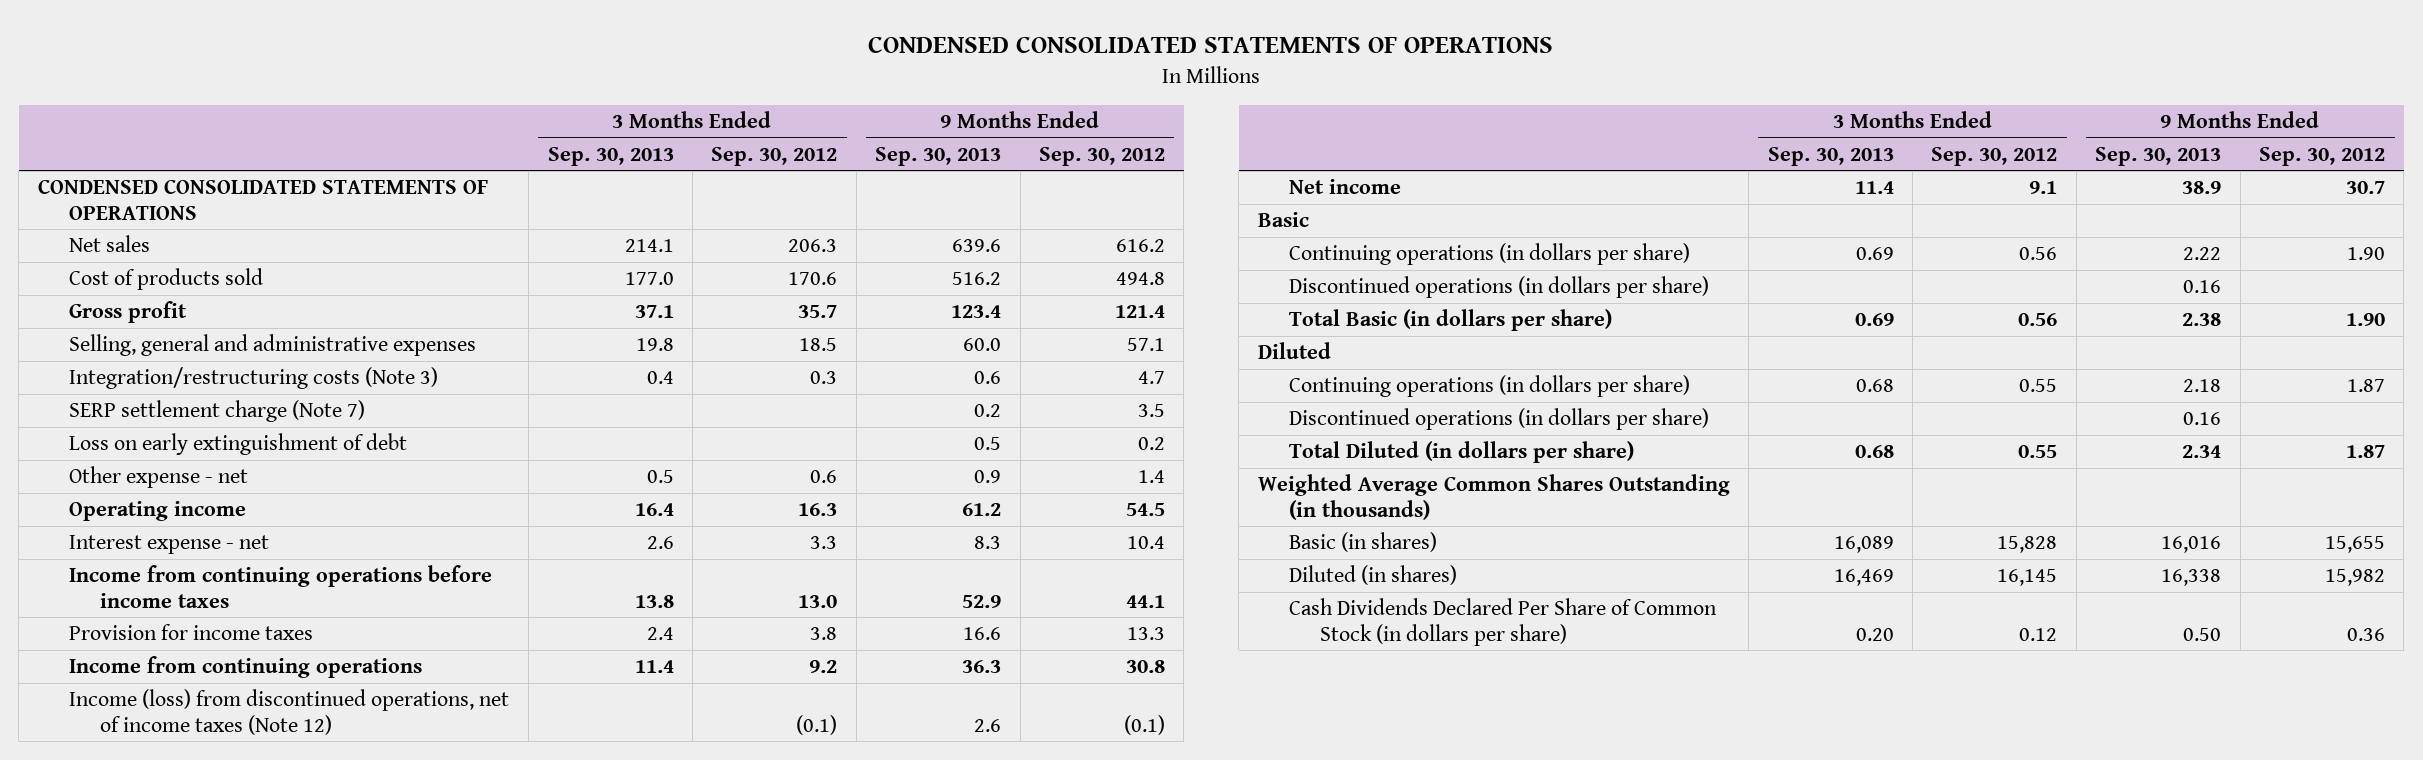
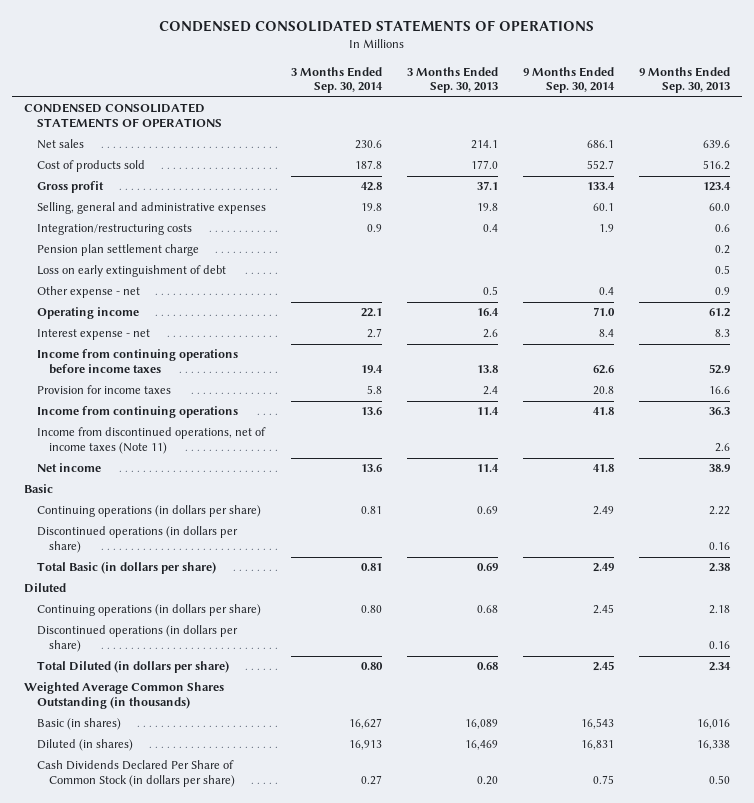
[711,146,838,166] Sep. 30, 2012 -> none
[1039,146,1166,166] Sep. 30, 2012 -> none
none -> [290,66,383,94] 3 Months Ended Sep. 30, 2014
none -> [522,66,615,94] 9 Months Ended Sep. 30, 2014
[68,367,438,390] Integration/restructuring costs (Note 3) -> [36,224,192,236] Integration/restructuring costs
[68,400,365,423] SERP settlement charge (Note 7) -> [36,244,199,257] Pension plan settlement charge
[68,689,509,735] Income (loss) from discontinued operations, net of income taxes (Note 12) -> [36,427,266,455] Income from discontinued operations, net of income taxes (Note 11)

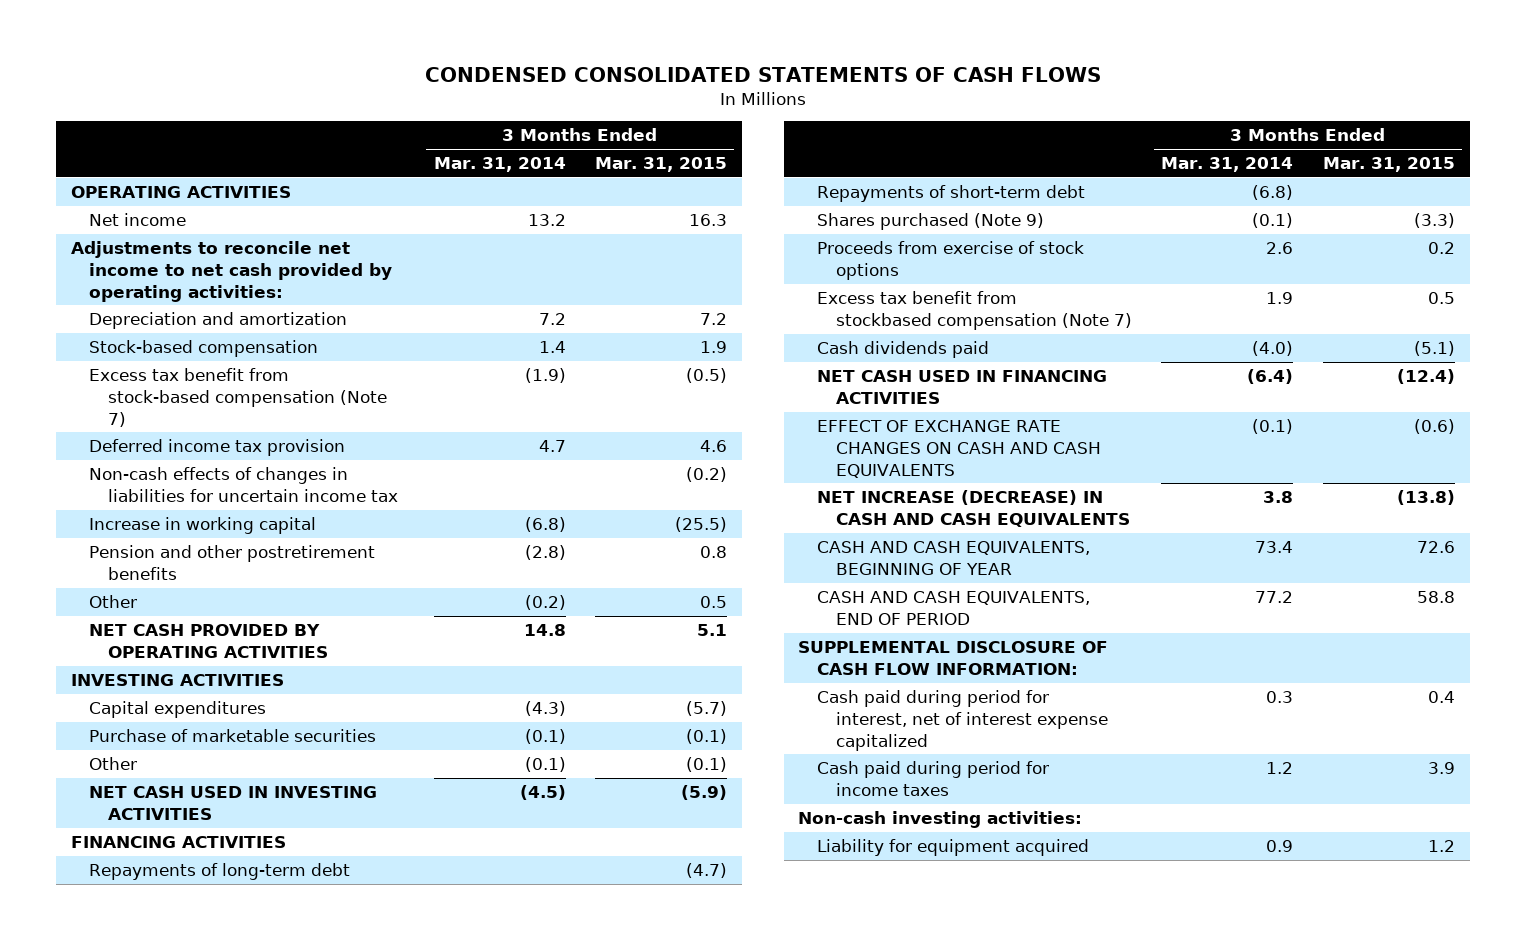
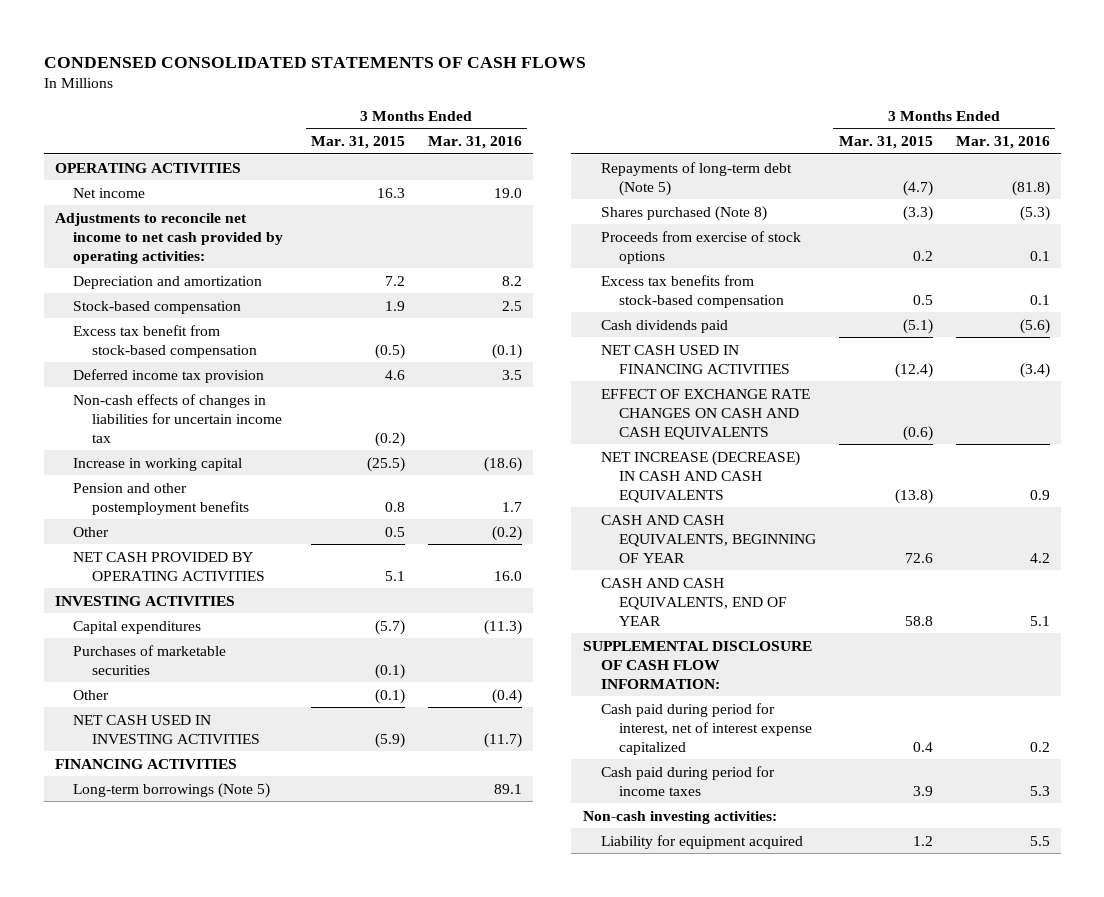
[433,157,566,173] Mar. 31, 2014 -> none
none -> [427,136,522,150] Mar. 31, 2016
[89,367,388,427] Excess tax benefit from stock-based compensation (Note 7) -> [73,324,257,358] Excess tax benefit from stock-based compensation
[89,544,376,580] Pension and other postretirement benefits -> [73,482,249,515] Pension and other postemployment benefits
[89,728,377,742] Purchase of marketable securities -> [73,644,227,675] Purchases of marketable securities
[817,184,1086,202] Repayments of short-term debt -> none
none -> [73,782,271,798] Long-term borrowings (Note 5)
[89,862,351,880] Repayments of long-term debt -> [601,161,793,196] Repayments of long-term debt (Note 5)
[817,212,1045,230] Shares purchased (Note 9) -> [601,205,768,221] Shares purchased (Note 8)
[817,290,1132,330] Excess tax benefit from stockbased compensation (Note 7) -> [601,274,785,308] Excess tax benefits from stock-based compensation
[817,590,1091,625] CASH AND CASH EQUIVALENTS, END OF PERIOD -> [601,577,788,626] CASH AND CASH EQUIVALENTS, END OF YEAR

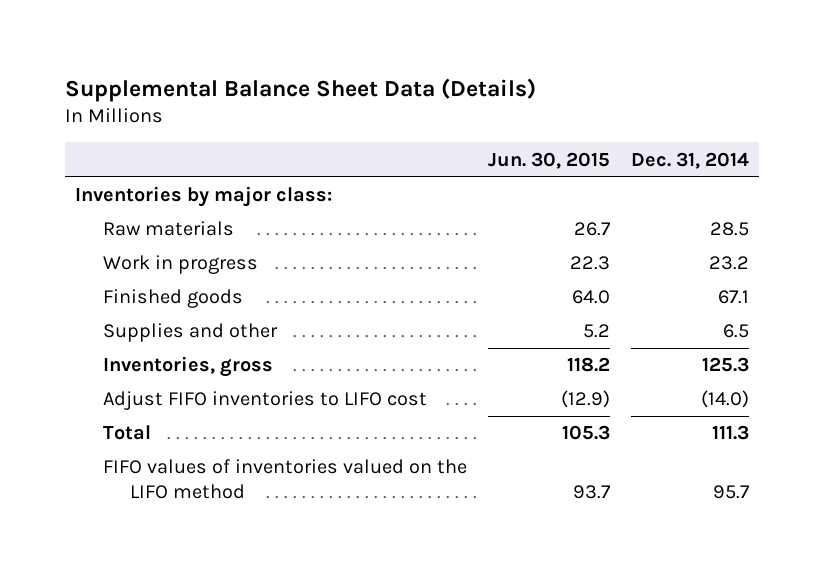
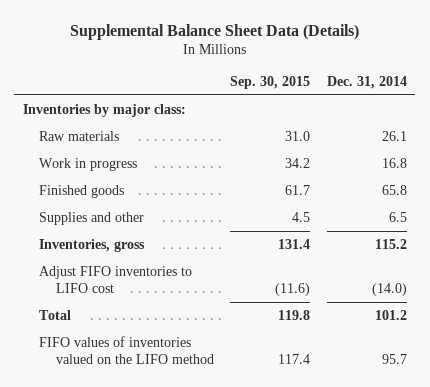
[487,151,610,169] Jun. 30, 2015 -> none
none -> [230,75,311,89] Sep. 30, 2015
[709,222,749,237] 28.5 -> [382,130,408,141] 26.1
[708,256,749,271] 23.2 -> [382,157,408,168] 16.8
[717,290,749,305] 67.1 -> [382,184,408,195] 65.8
[701,357,749,373] 125.3 -> [375,238,408,249] 115.2
[711,425,749,441] 111.3 -> [375,309,408,320] 101.2

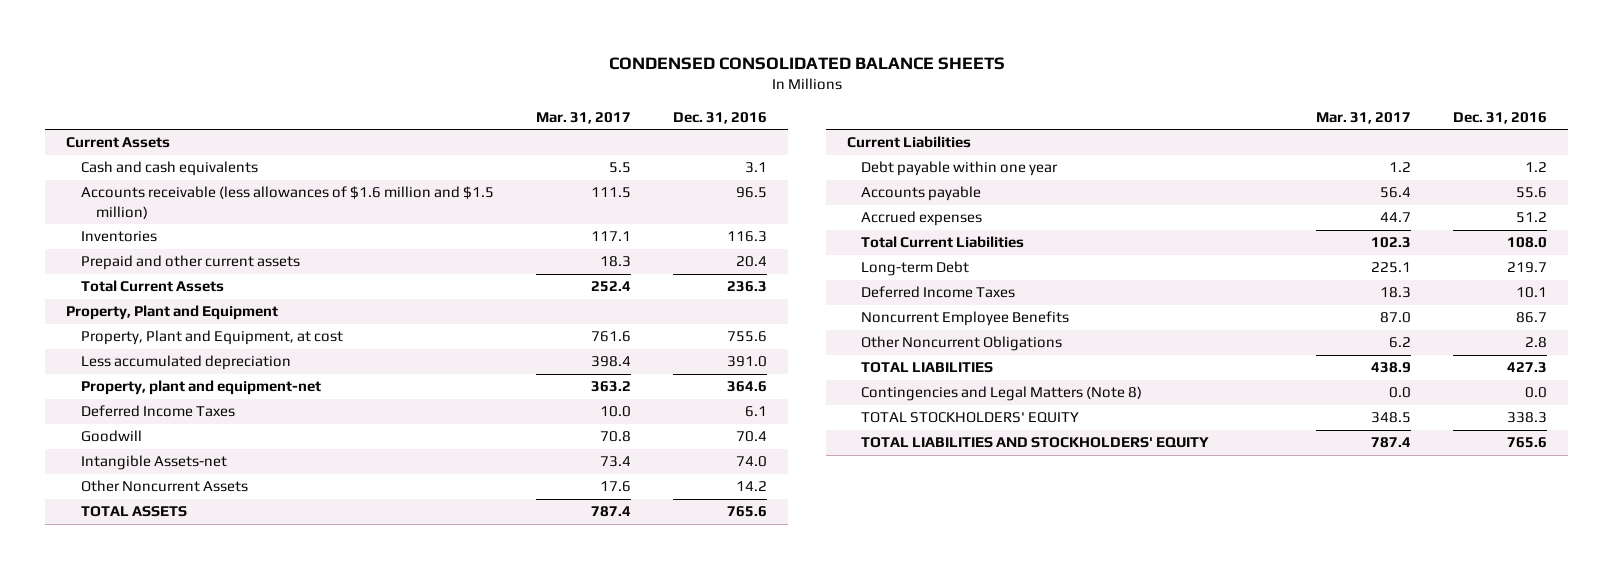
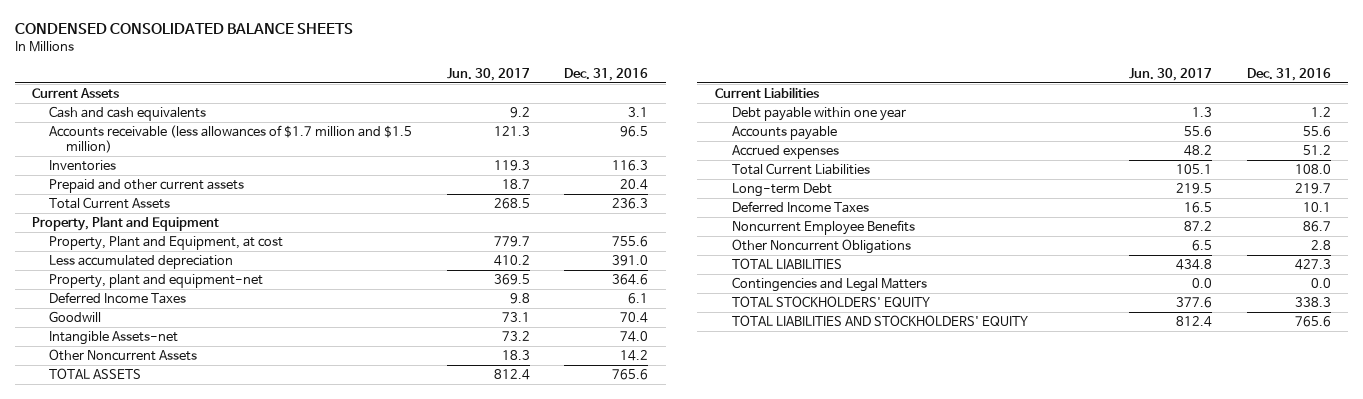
[535,111,631,124] Mar. 31, 2017 -> none
none -> [446,67,530,81] Jun. 30, 2017
[81,186,495,219] Accounts receivable (less allowances of $1.6 million and $1.5 million) -> [49,124,413,154] Accounts receivable (less allowances of $1.7 million and $1.5 million)
[861,386,1143,402] Contingencies and Legal Matters (Note 8) -> [731,276,927,292] Contingencies and Legal Matters

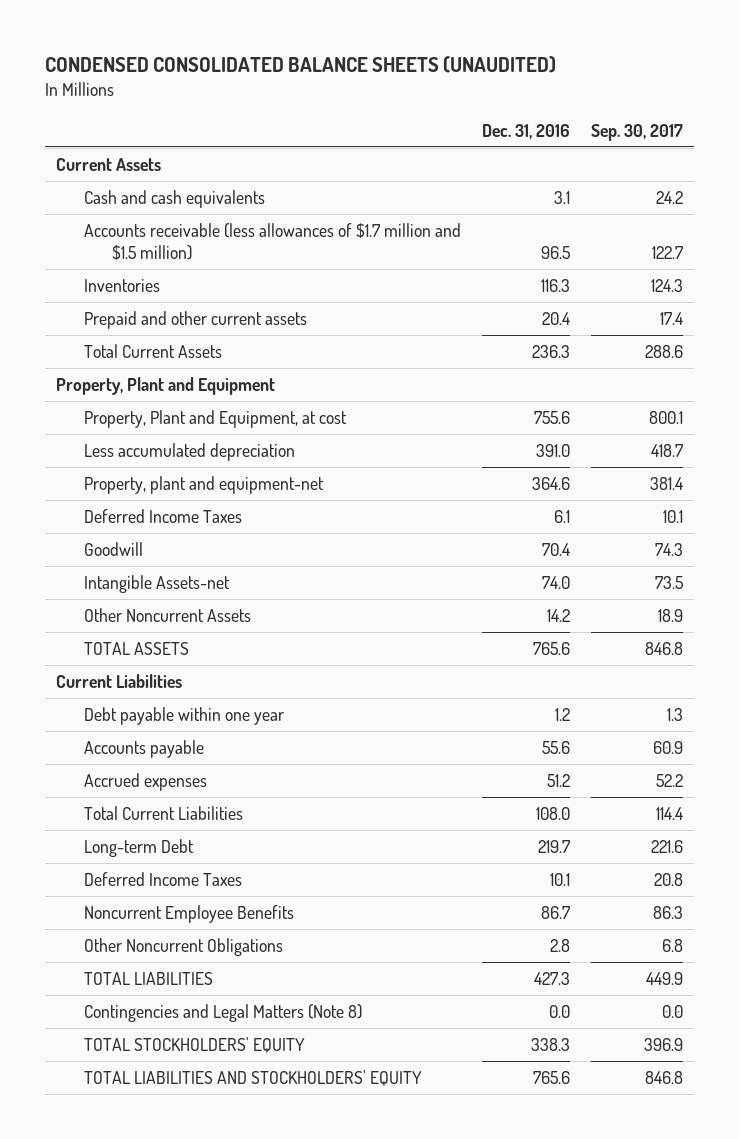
[14,23,353,35] CONDENSED CONSOLIDATED BALANCE SHEETS -> [45,56,557,74] CONDENSED CONSOLIDATED BALANCE SHEETS (UNAUDITED)
[446,67,530,81] Jun. 30, 2017 -> none
none -> [591,123,684,141] Sep. 30, 2017
[731,276,927,292] Contingencies and Legal Matters -> [83,1004,362,1023] Contingencies and Legal Matters (Note 8)

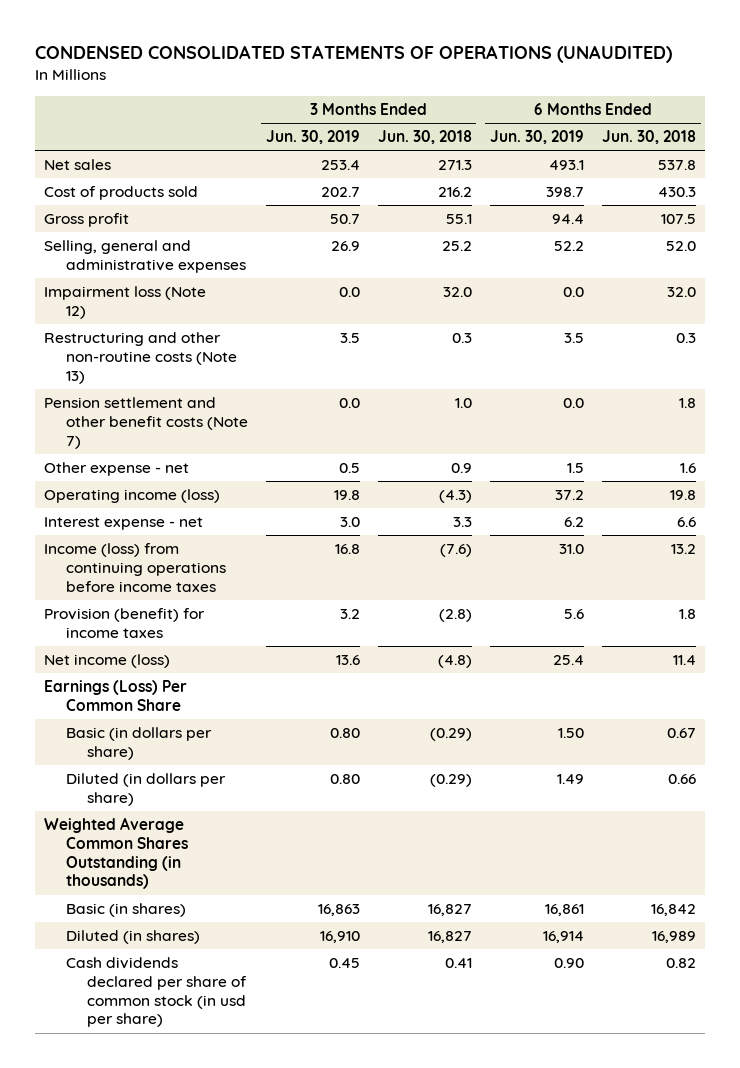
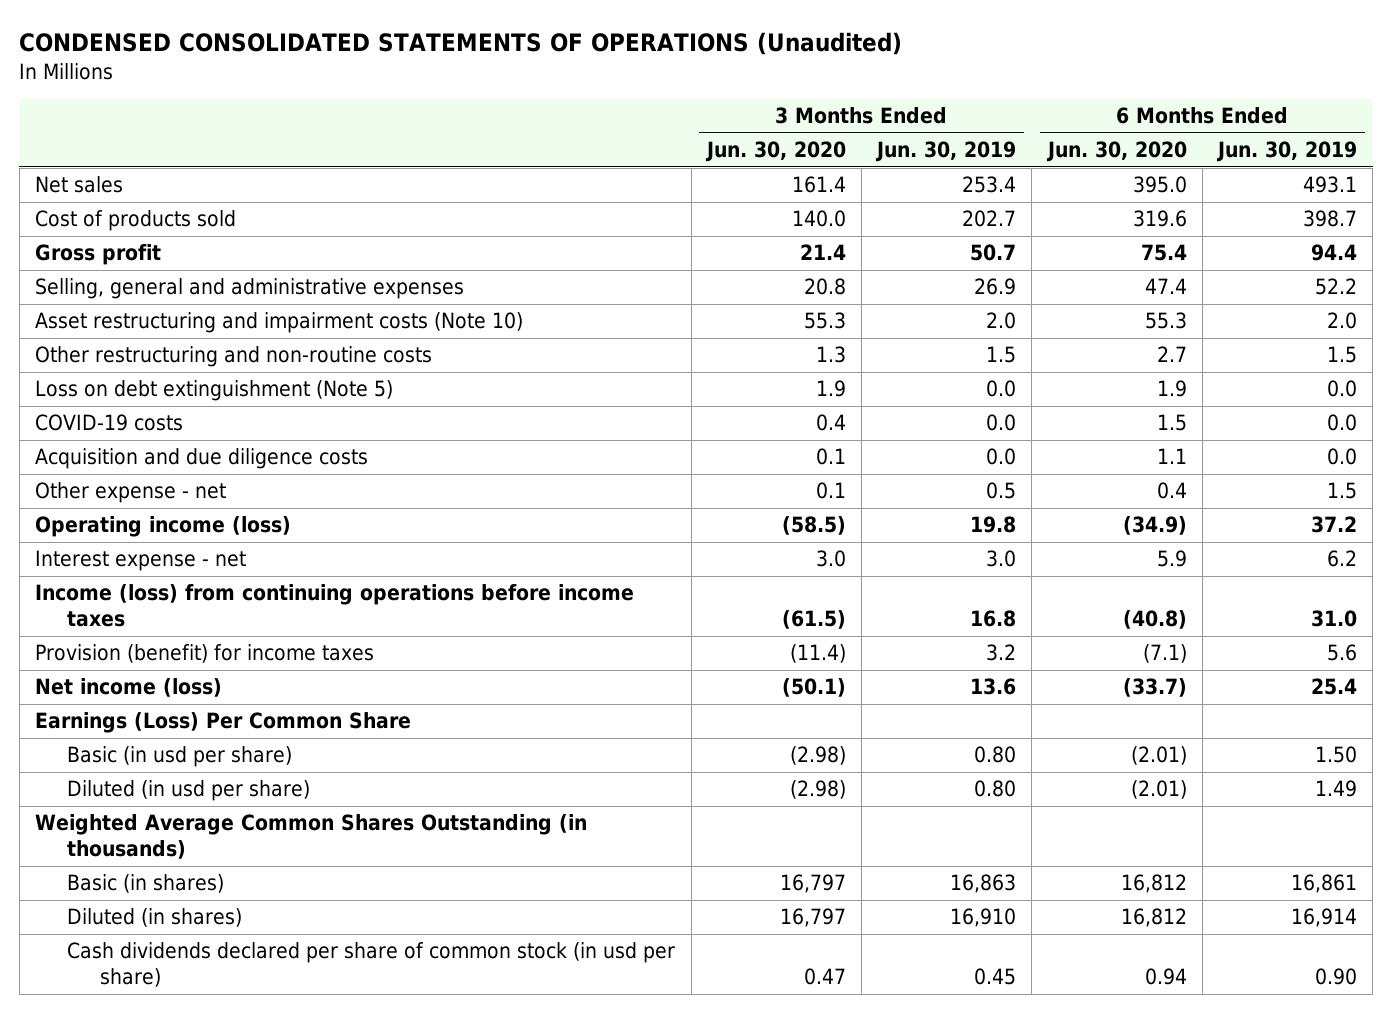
[35,45,673,64] CONDENSED CONSOLIDATED STATEMENTS OF OPERATIONS (UNAUDITED) -> [19,31,903,55] CONDENSED CONSOLIDATED STATEMENTS OF OPERATIONS (Unaudited)
[377,130,472,145] Jun. 30, 2018 -> none
[602,130,697,145] Jun. 30, 2018 -> none
none -> [704,141,846,163] Jun. 30, 2020
none -> [1045,141,1187,163] Jun. 30, 2020
[44,286,207,319] Impairment loss (Note 12) -> none
[44,397,248,449] Pension settlement and other benefit costs (Note 7) -> none
none -> [34,312,523,334] Asset restructuring and impairment costs (Note 10)
[44,332,237,384] Restructuring and other non-routine costs (Note 13) -> [34,346,432,368] Other restructuring and non-routine costs
[339,333,360,344] 3.5 -> [986,346,1017,364] 1.5
[563,333,584,344] 3.5 -> [1326,346,1357,364] 1.5
none -> [34,380,393,402] Loss on debt extinguishment (Note 5)
none -> [34,414,183,432] COVID-19 costs
none -> [34,448,368,470] Acquisition and due diligence costs
[65,727,212,760] Basic (in dollars per share) -> [67,746,293,768] Basic (in usd per share)
[65,773,226,806] Diluted (in dollars per share) -> [67,780,311,802] Diluted (in usd per share)

